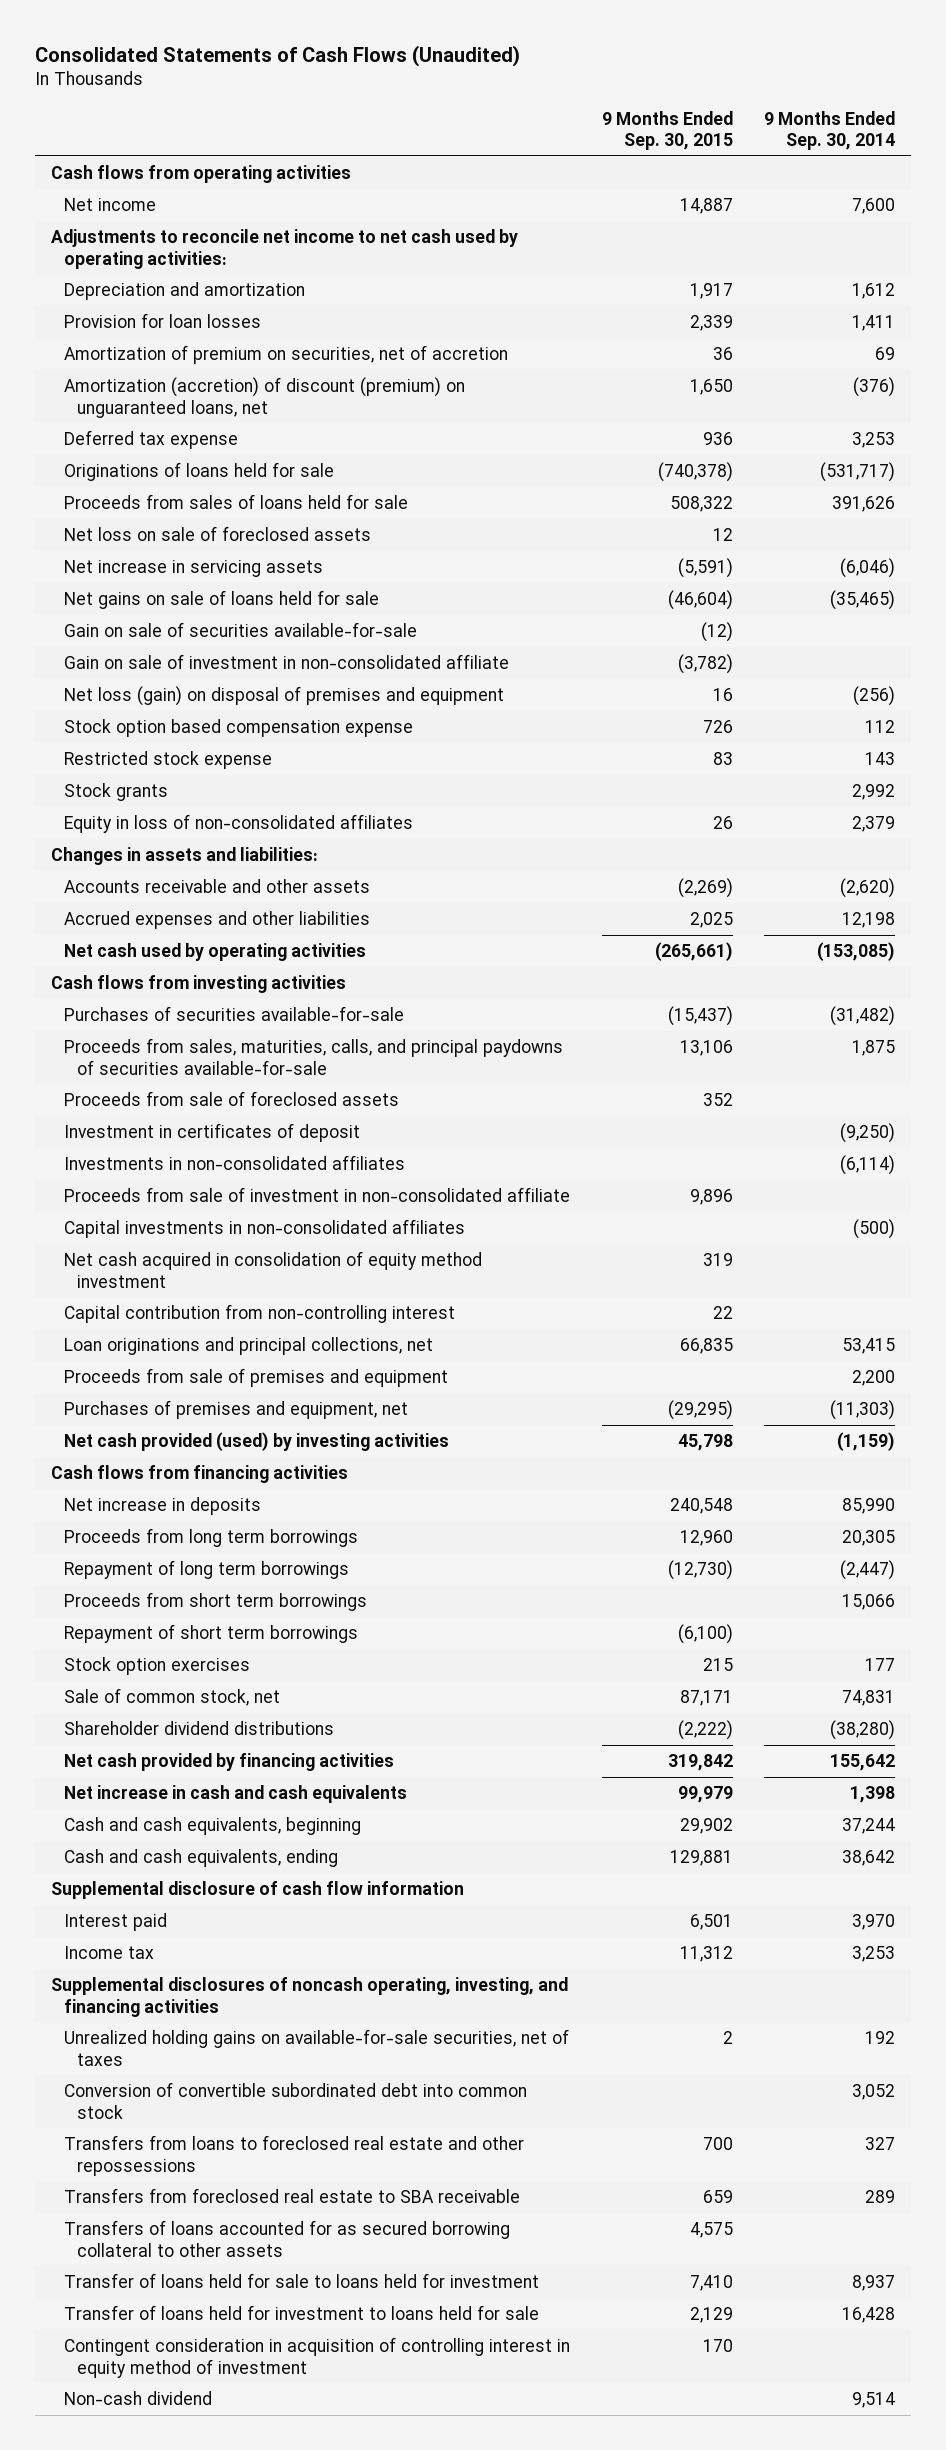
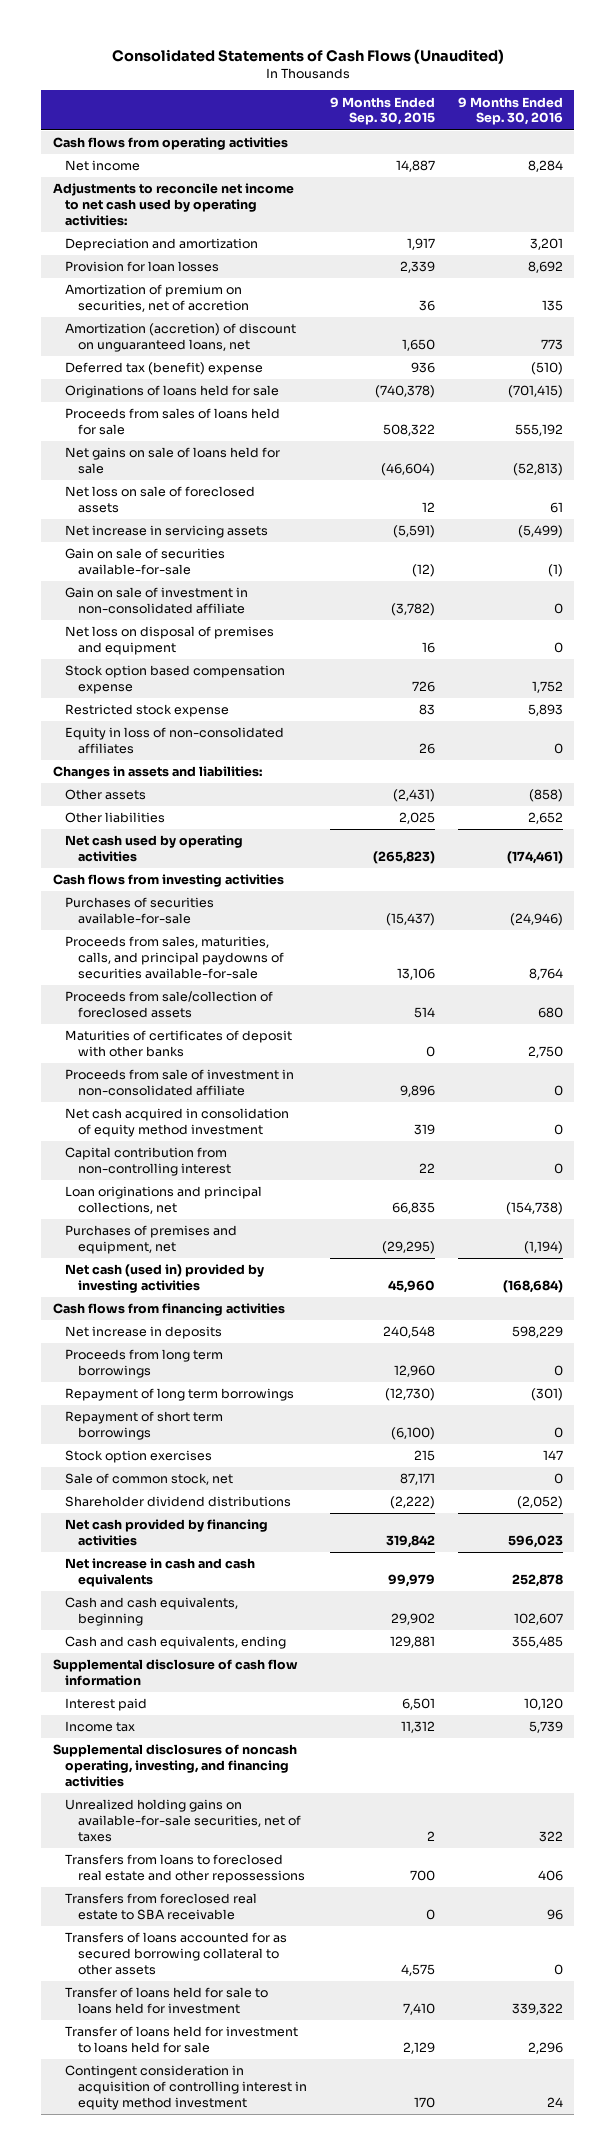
[764,110,896,151] 9 Months Ended Sep. 30, 2014 -> none
none -> [457,96,563,126] 9 Months Ended Sep. 30, 2016
[64,377,466,418] Amortization (accretion) of discount (premium) on unguaranteed loans, net -> [65,323,297,353] Amortization (accretion) of discount on unguaranteed loans, net
[64,430,239,450] Deferred tax expense -> [65,362,264,376] Deferred tax (benefit) expense
[64,590,380,610] Net gains on sale of loans held for sale -> [65,447,281,475] Net gains on sale of loans held for sale
[64,686,505,707] Net loss (gain) on disposal of premises and equipment -> [65,626,275,656] Net loss on disposal of premises and equipment
[64,783,169,802] Stock grants -> none
[64,879,371,894] Accounts receivable and other assets -> [65,789,147,801] Other assets
[677,878,733,899] (2,269) -> [392,789,435,803] (2,431)
[64,911,371,930] Accrued expenses and other liabilities -> [65,812,166,824] Other liabilities
[654,942,733,962] (265,661) -> [372,851,435,865] (265,823)
[64,1123,361,1143] Investment in certificates of deposit -> none
[64,1155,406,1171] Investments in non-consolidated affiliates -> none
[64,1091,400,1107] Proceeds from sale of foreclosed assets -> [65,991,274,1019] Proceeds from sale/collection of foreclosed assets
[702,1093,733,1107] 352 -> [413,1007,435,1019] 514
none -> [65,1030,293,1058] Maturities of certificates of deposit with other banks
[64,1219,466,1239] Capital investments in non-consolidated affiliates -> none
[64,1368,449,1388] Proceeds from sale of premises and equipment -> none
[64,1432,450,1452] Net cash provided (used) by investing activities -> [65,1264,265,1294] Net cash (used in) provided by investing activities
[677,1434,733,1452] 45,798 -> [387,1280,435,1294] 45,960
[64,1592,368,1612] Proceeds from short term borrowings -> none
[64,2082,528,2119] Conversion of convertible subordinated debt into common stock -> none
[702,2190,733,2204] 659 -> [425,1909,435,1921] 0
[64,2391,213,2406] Non-cash dividend -> none
[64,2337,571,2378] Contingent consideration in acquisition of controlling interest in equity method of investment -> [65,2065,307,2110] Contingent consideration in acquisition of controlling interest in equity method investment

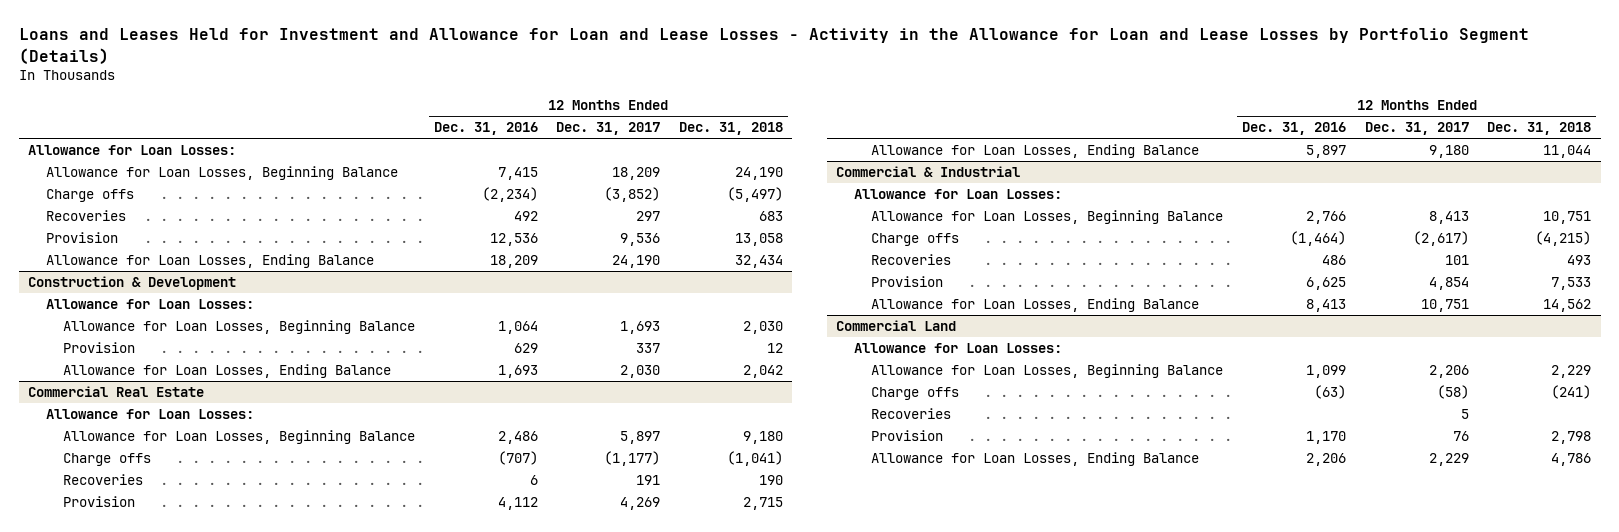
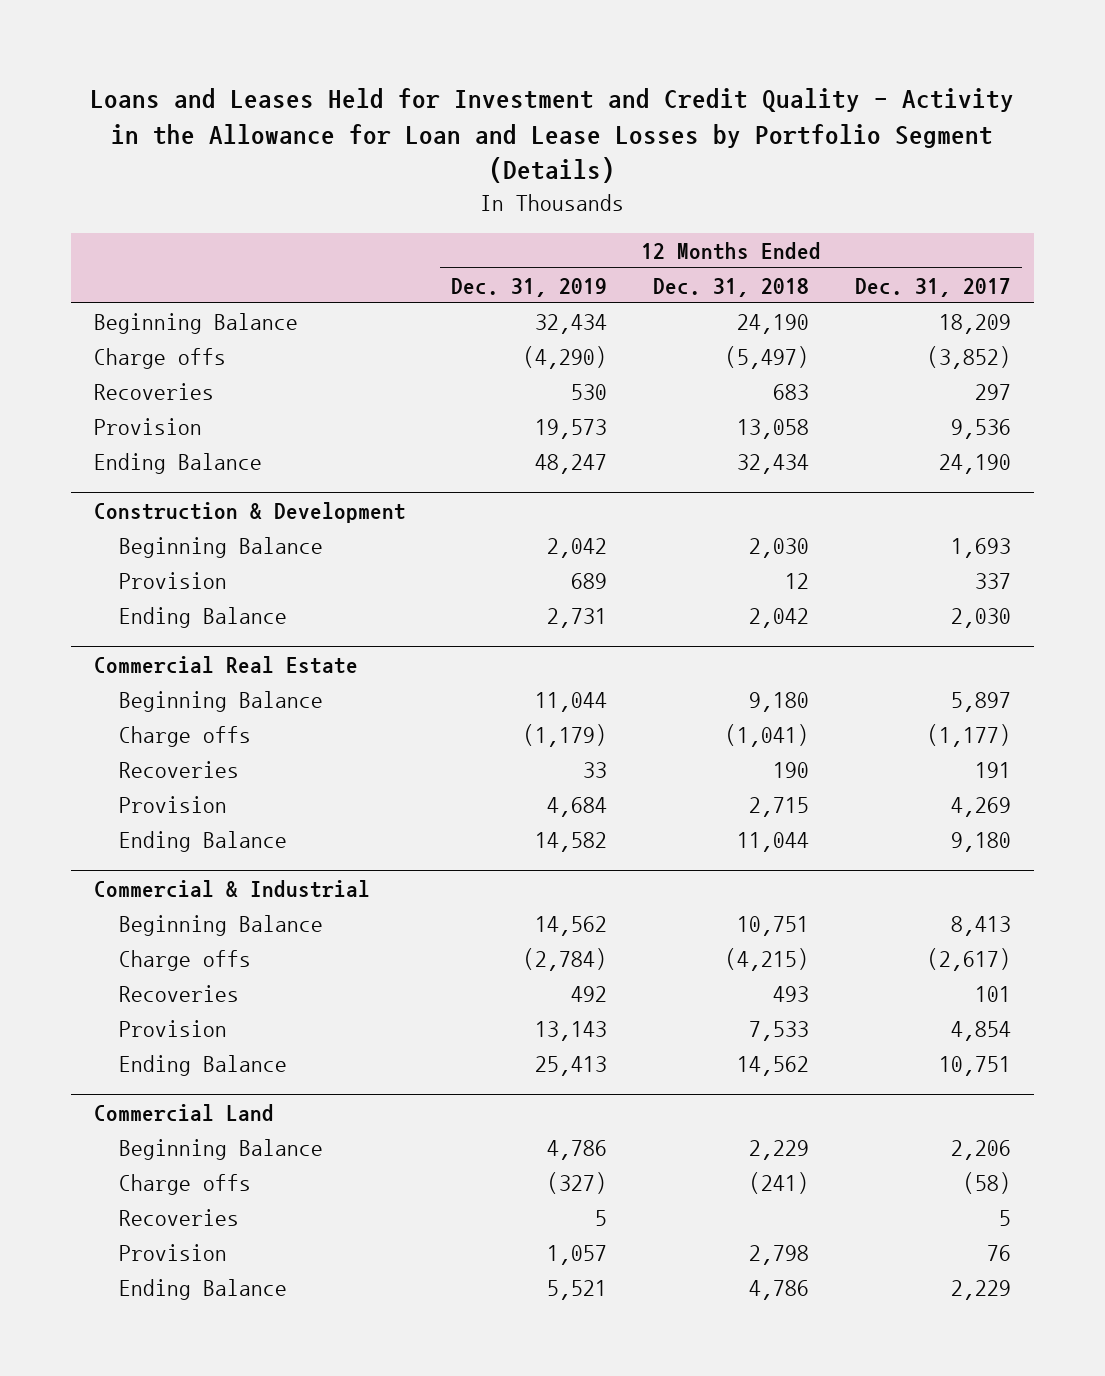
[18,28,1529,64] Loans and Leases Held for Investment and Allowance for Loan and Lease Losses - Activity in the Allowance for Loan and Lease Losses by Portfolio Segment (Details) -> [90,87,1015,184] Loans and Leases Held for Investment and Credit Quality - Activity in the Allowance for Loan and Lease Losses by Portfolio Segment (Details)
[433,122,538,136] Dec. 31, 2016 -> none
none -> [451,277,608,297] Dec. 31, 2019
[28,145,237,156] Allowance for Loan Losses: -> none
[45,166,398,181] Allowance for Loan Losses, Beginning Balance -> [93,312,298,334] Beginning Balance
[45,254,374,269] Allowance for Loan Losses, Ending Balance -> [93,452,262,474] Ending Balance
[45,299,254,310] Allowance for Loan Losses: -> none
[62,320,415,335] Allowance for Loan Losses, Beginning Balance -> [118,536,323,558] Beginning Balance
[62,364,391,379] Allowance for Loan Losses, Ending Balance -> [118,606,287,628] Ending Balance
[45,409,254,420] Allowance for Loan Losses: -> none
[62,430,415,445] Allowance for Loan Losses, Beginning Balance -> [118,690,323,712] Beginning Balance
[871,144,1200,159] Allowance for Loan Losses, Ending Balance -> [118,830,287,852] Ending Balance
[853,189,1062,200] Allowance for Loan Losses: -> none
[871,210,1224,225] Allowance for Loan Losses, Beginning Balance -> [118,914,323,936] Beginning Balance
[871,298,1200,313] Allowance for Loan Losses, Ending Balance -> [118,1054,287,1076] Ending Balance
[853,343,1062,354] Allowance for Loan Losses: -> none
[871,364,1224,379] Allowance for Loan Losses, Beginning Balance -> [118,1138,323,1160] Beginning Balance
[871,452,1200,467] Allowance for Loan Losses, Ending Balance -> [118,1278,287,1300] Ending Balance

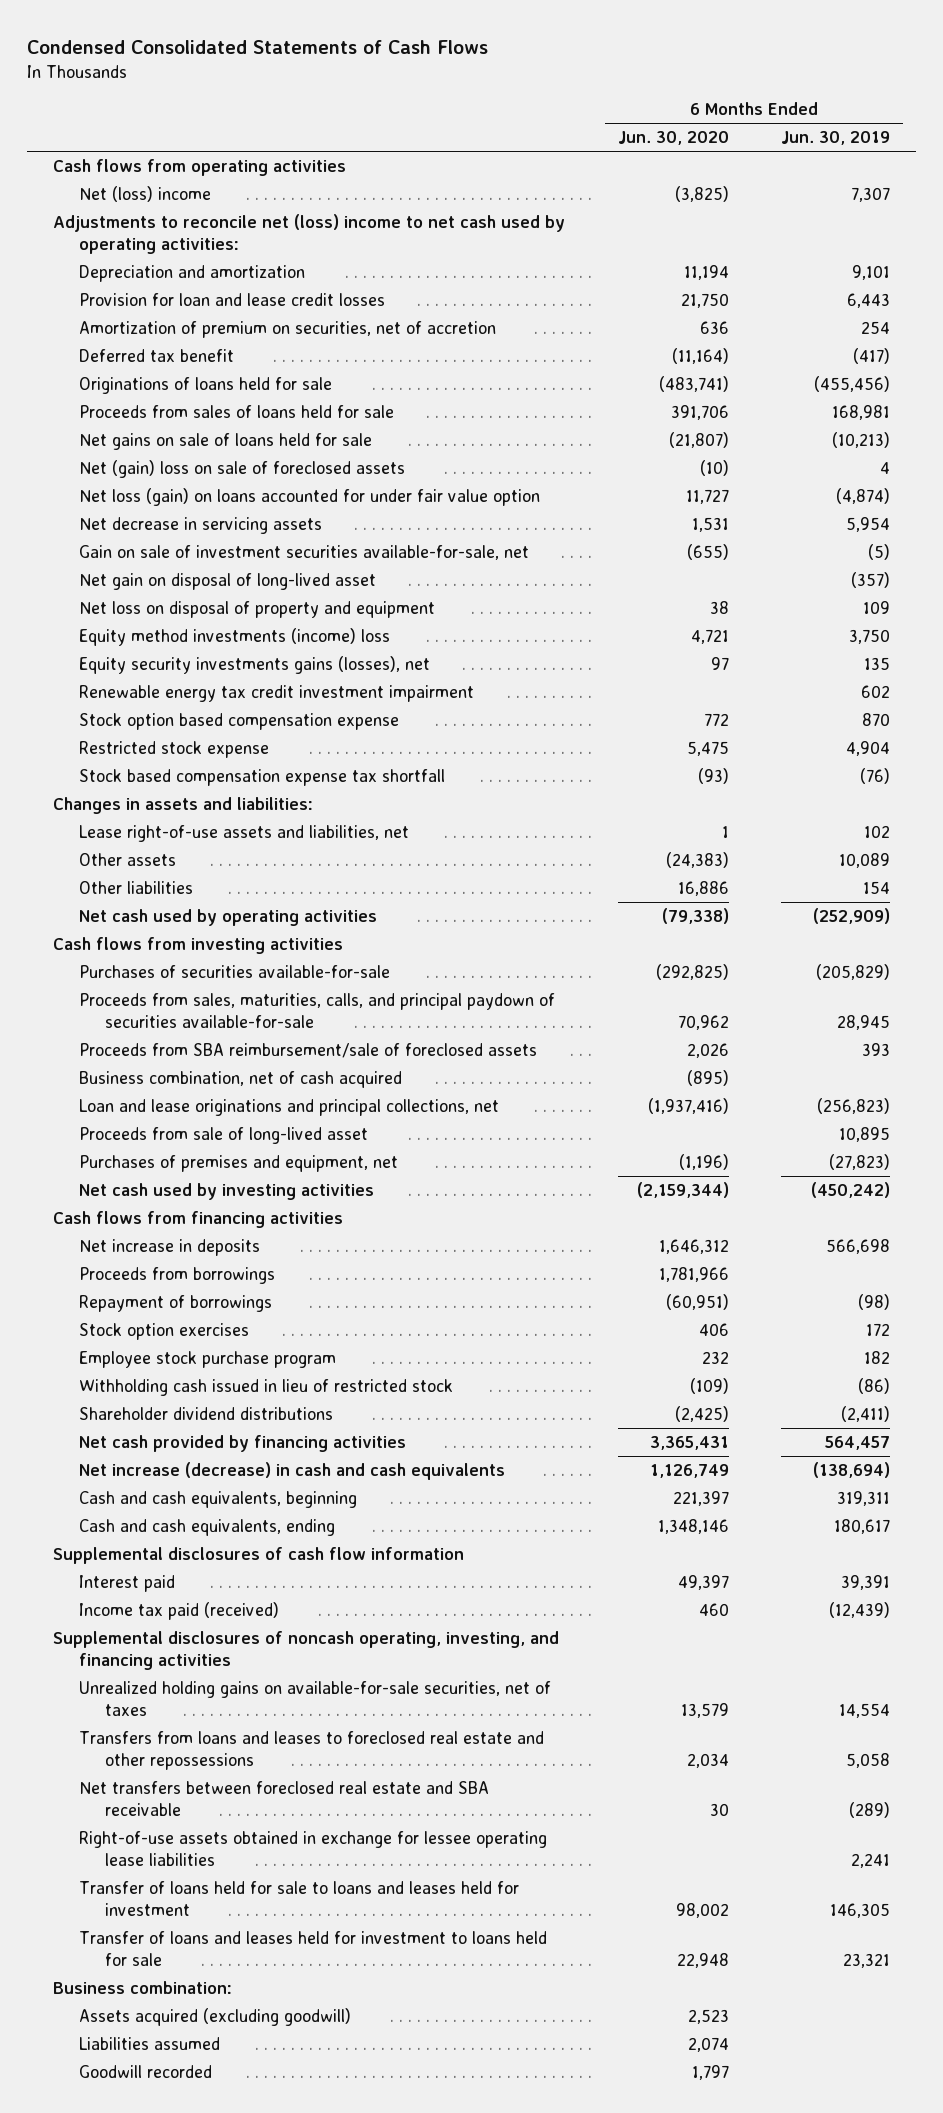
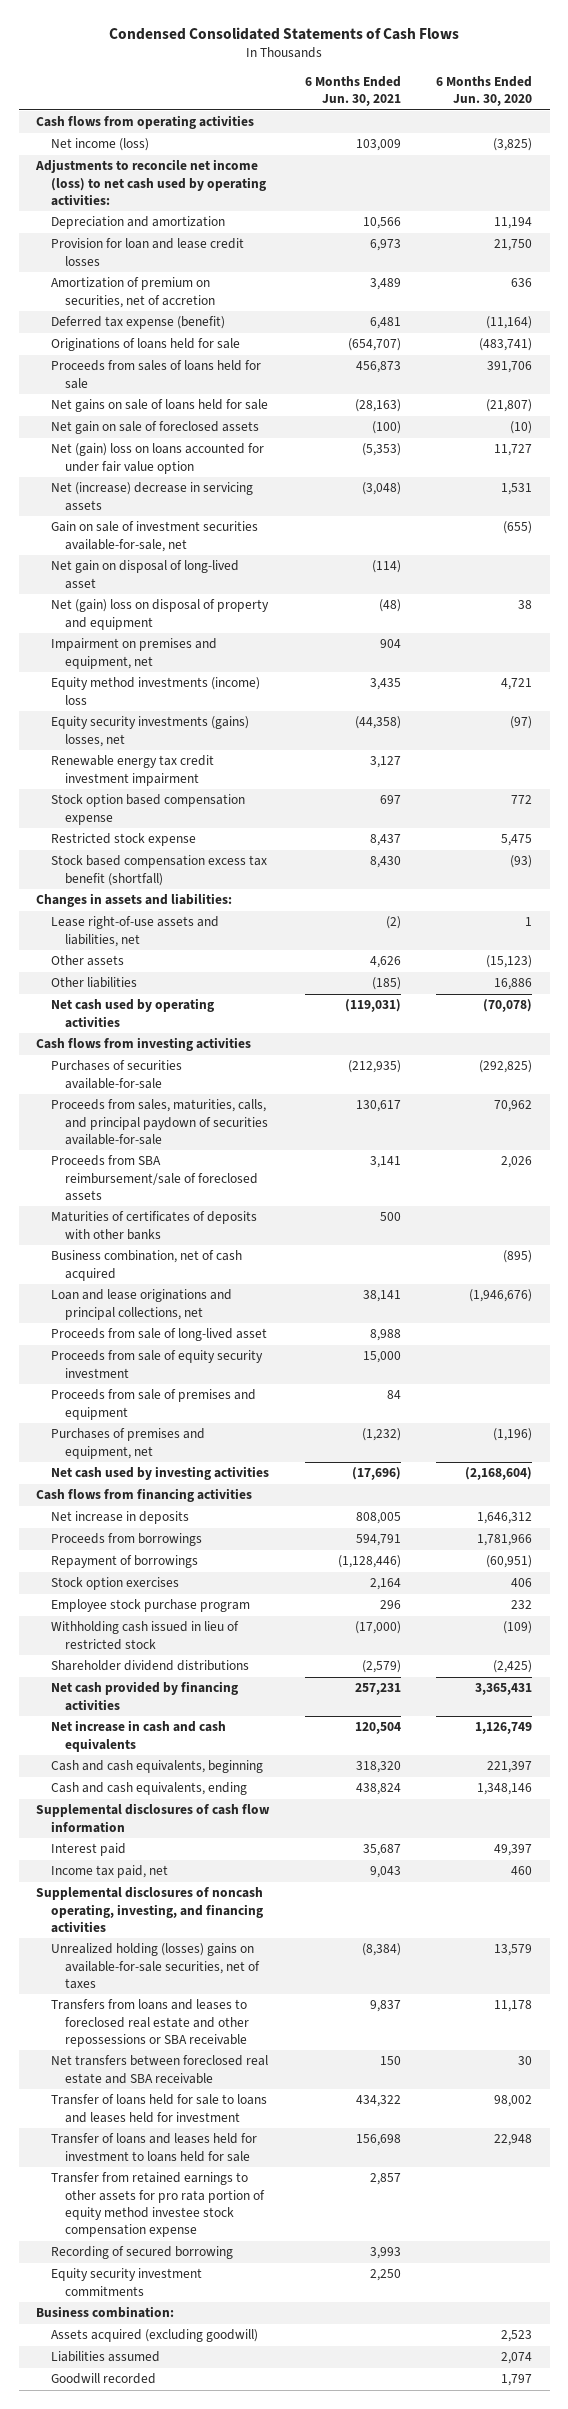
[780,131,890,146] Jun. 30, 2019 -> none
none -> [304,76,401,107] 6 Months Ended Jun. 30, 2021
[79,185,212,202] Net (loss) income -> [50,138,149,152] Net income (loss)
[53,213,566,255] Adjustments to reconcile net (loss) income to net cash used by operating activities: -> [35,159,266,206] Adjustments to reconcile net income (loss) to net cash used by operating activities:
[79,348,235,362] Deferred tax benefit -> [50,316,225,330] Deferred tax expense (benefit)
[79,459,406,478] Net (gain) loss on sale of foreclosed assets -> [50,421,259,435] Net gain on sale of foreclosed assets
[79,487,541,506] Net loss (gain) on loans accounted for under fair value option -> [50,443,264,474] Net (gain) loss on loans accounted for under fair value option
[79,516,323,534] Net decrease in servicing assets -> [50,482,253,511] Net (increase) decrease in servicing assets
[79,600,436,618] Net loss on disposal of property and equipment -> [50,599,269,630] Net (gain) loss on disposal of property and equipment
none -> [50,638,217,669] Impairment on premises and equipment, net
[79,655,431,674] Equity security investments gains (losses), net -> [50,716,249,747] Equity security investments (gains) losses, net
[710,656,729,670] 97 -> [509,716,532,730] (97)
[79,768,446,786] Stock based compensation expense tax shortfall -> [50,855,267,886] Stock based compensation excess tax benefit (shortfall)
[665,851,729,868] (24,383) -> [485,955,532,969] (15,123)
[661,907,729,924] (79,338) -> [482,999,532,1013] (70,078)
none -> [50,1211,257,1240] Maturities of certificates of deposits with other banks
[647,1097,729,1114] (1,937,416) -> [468,1289,532,1303] (1,946,676)
none -> [50,1350,263,1378] Proceeds from sale of equity security investment
none -> [50,1389,256,1420] Proceeds from sale of premises and equipment
[636,1181,729,1198] (2,159,344) -> [464,1467,532,1481] (2,168,604)
[79,1461,506,1480] Net increase (decrease) in cash and cash equivalents -> [50,1720,226,1752] Net increase in cash and cash equivalents
[79,1601,280,1620] Income tax paid (received) -> [50,1865,168,1879] Income tax paid, net
[79,1680,552,1717] Unrealized holding gains on available-for-sale securities, net of taxes -> [50,1943,261,1989] Unrealized holding (losses) gains on available-for-sale securities, net of taxes
[79,1730,545,1771] Transfers from loans and leases to foreclosed real estate and other repossessions -> [50,1999,250,2047] Transfers from loans and leases to foreclosed real estate and other repossessions or SBA receivable
[686,1753,729,1769] 2,034 -> [493,2000,532,2013] 11,178
[79,1830,548,1867] Right-of-use assets obtained in exchange for lessee operating lease liabilities -> none
none -> [50,2172,266,2238] Transfer from retained earnings to other assets for pro rata portion of equity method investee stock compensation expense
none -> [50,2246,233,2260] Recording of secured borrowing
none -> [50,2268,202,2296] Equity security investment commitments

